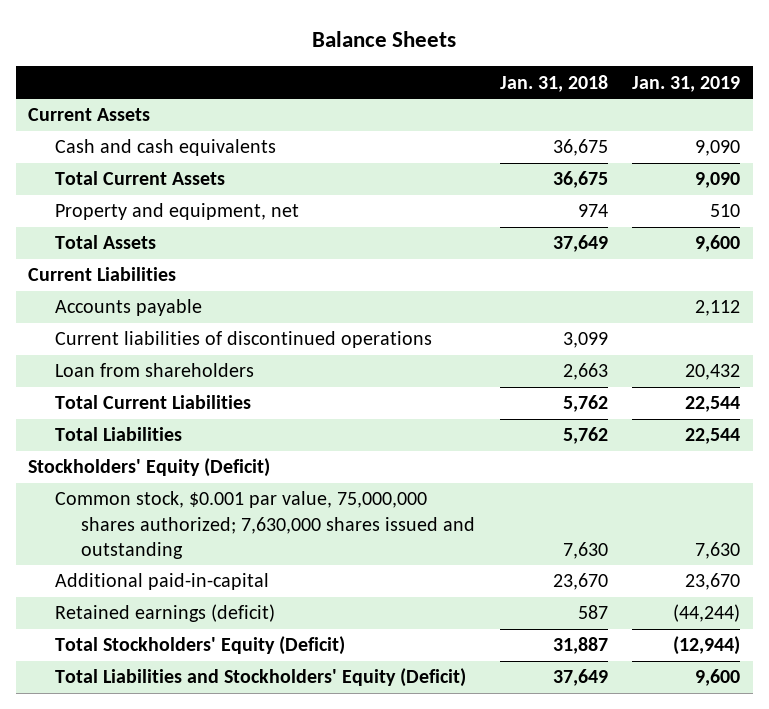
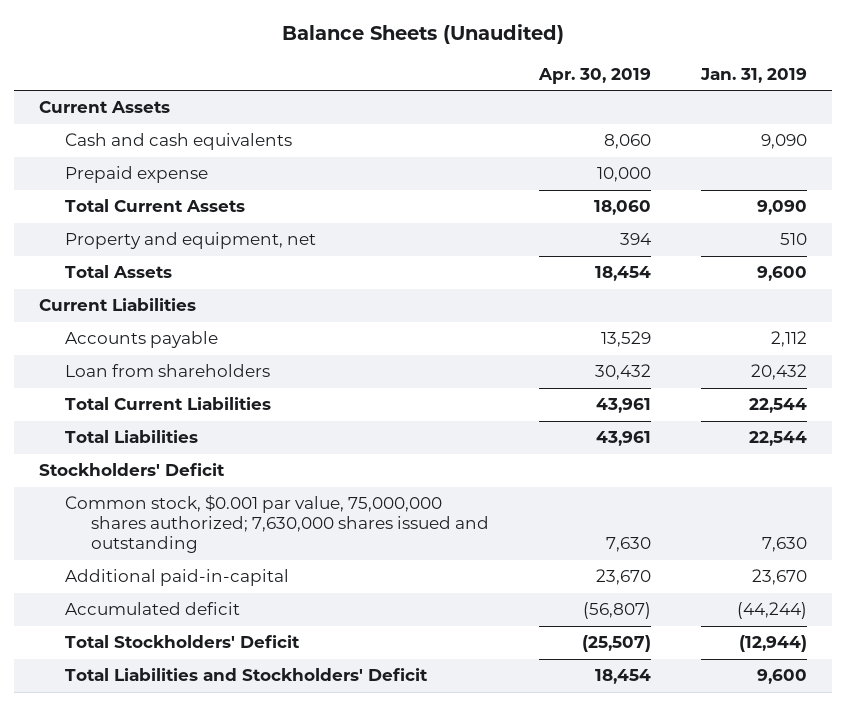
[312,30,457,47] Balance Sheets -> [282,24,565,45] Balance Sheets (Unaudited)
[499,74,608,92] Jan. 31, 2018 -> none
none -> [538,68,652,85] Apr. 30, 2019
none -> [65,166,209,184] Prepaid expense
[54,331,432,349] Current liabilities of discontinued operations -> none
[28,458,271,478] Stockholders' Equity (Deficit) -> [38,463,225,477] Stockholders' Deficit
[54,604,275,623] Retained earnings (deficit) -> [65,602,241,616] Accumulated deficit
[54,636,345,656] Total Stockholders' Equity (Deficit) -> [65,635,301,649] Total Stockholders' Deficit
[54,668,466,688] Total Liabilities and Stockholders' Equity (Deficit) -> [65,668,429,682] Total Liabilities and Stockholders' Deficit

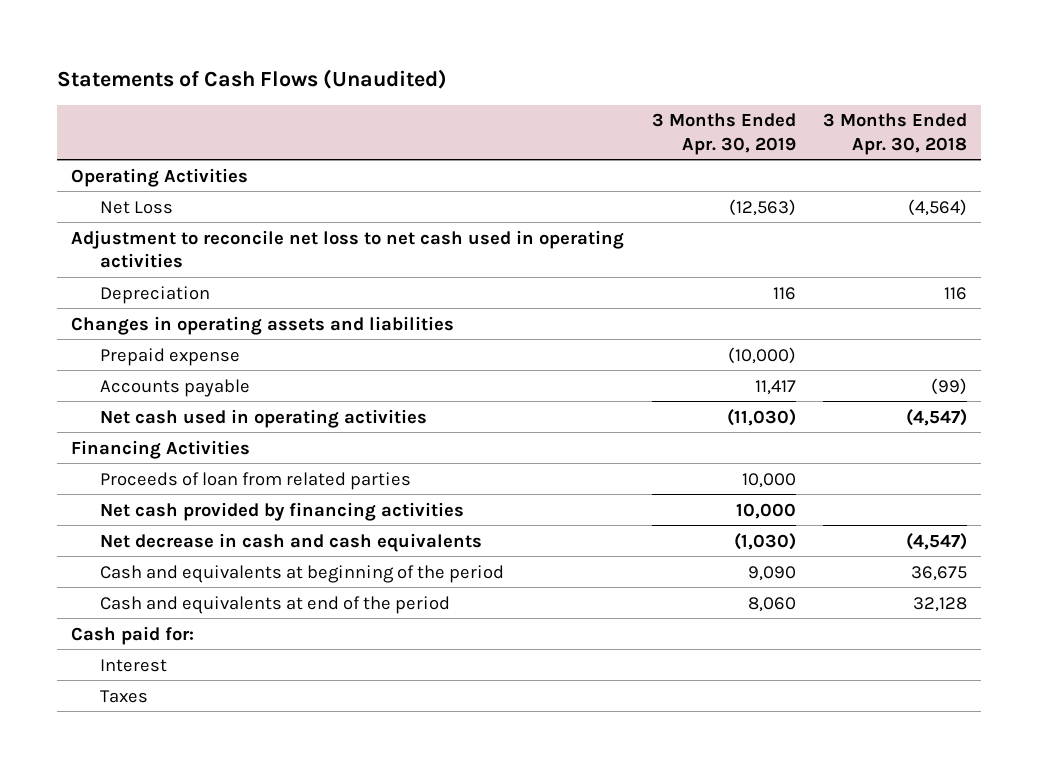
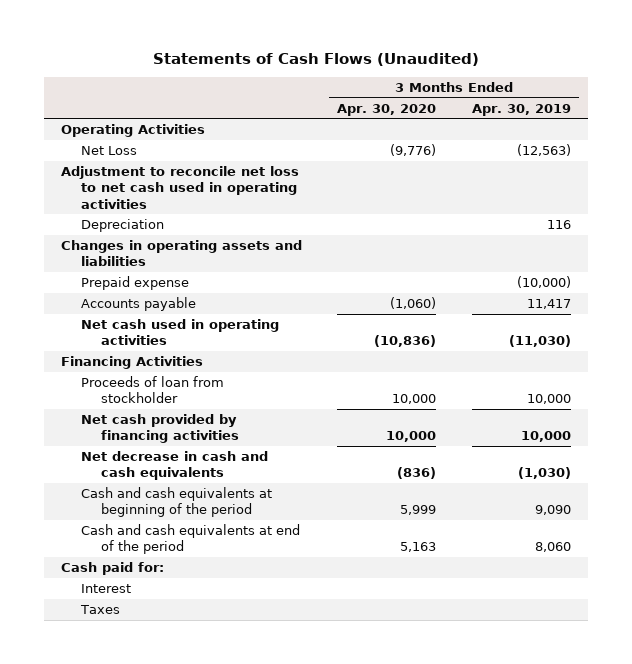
[823,113,968,155] 3 Months Ended Apr. 30, 2018 -> none
none -> [337,103,437,116] Apr. 30, 2020
[100,471,412,490] Proceeds of loan from related parties -> [81,376,225,404] Proceeds of loan from stockholder
[100,564,505,583] Cash and equivalents at beginning of the period -> [81,487,273,518] Cash and cash equivalents at beginning of the period
[100,595,451,614] Cash and equivalents at end of the period -> [81,524,301,555] Cash and cash equivalents at end of the period

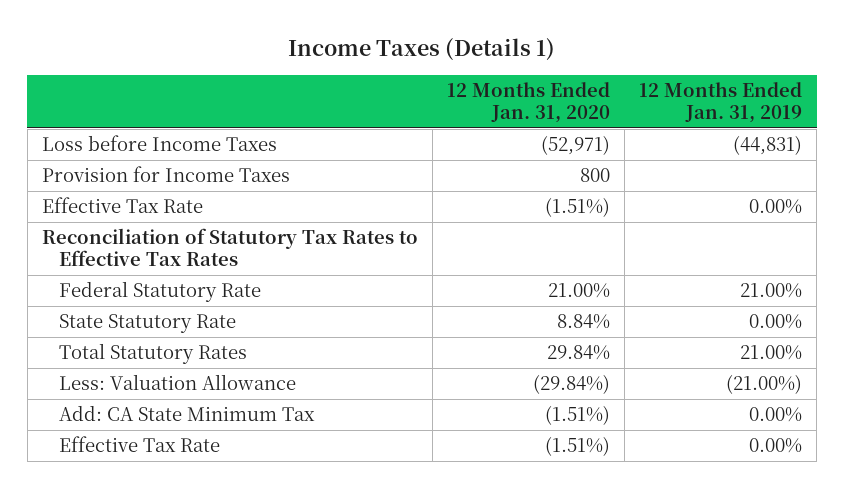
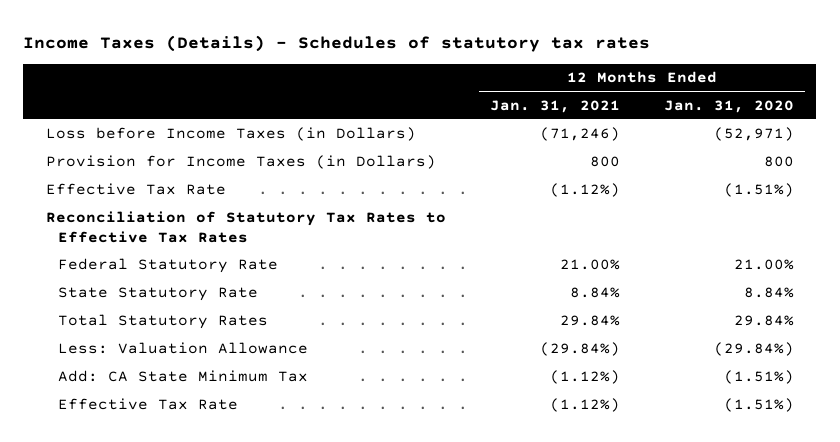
[288,38,556,62] Income Taxes (Details 1) -> [23,34,651,52] Income Taxes (Details) - Schedules of statutory tax rates
[639,82,803,124] 12 Months Ended Jan. 31, 2019 -> none
none -> [489,99,620,113] Jan. 31, 2021
[41,135,277,152] Loss before Income Taxes -> [45,127,416,142] Loss before Income Taxes (in Dollars)
[41,166,290,183] Provision for Income Taxes -> [45,155,436,170] Provision for Income Taxes (in Dollars)

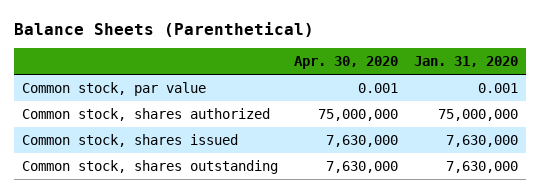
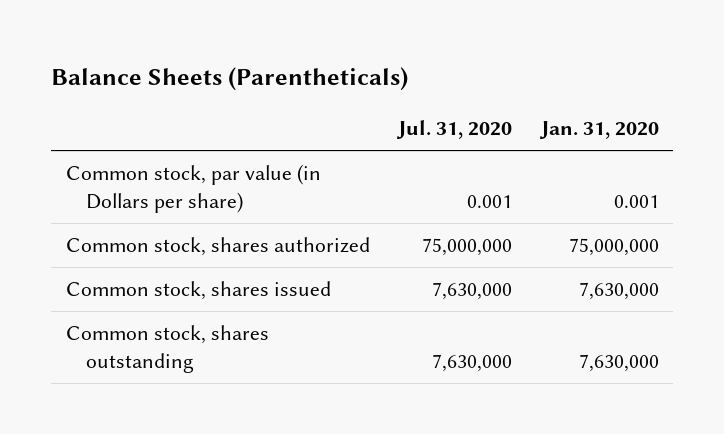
[13,21,314,37] Balance Sheets (Parenthetical) -> [51,66,409,91] Balance Sheets (Parentheticals)
[293,55,398,69] Apr. 30, 2020 -> none
none -> [396,120,513,140] Jul. 31, 2020
[21,81,206,96] Common stock, par value -> [65,164,321,213] Common stock, par value (in Dollars per share)

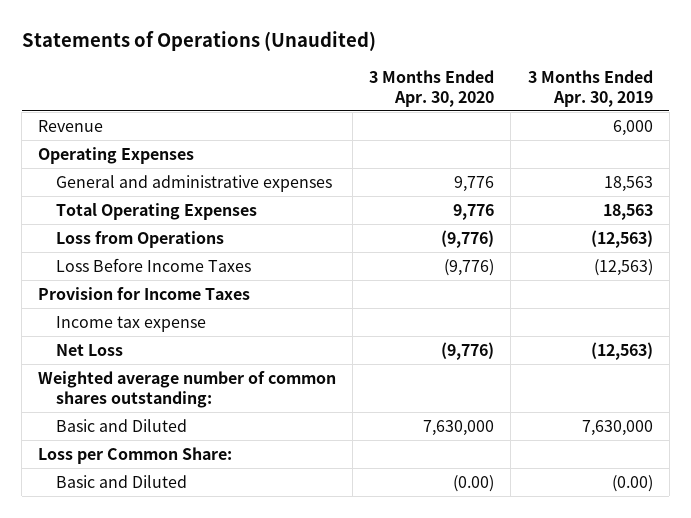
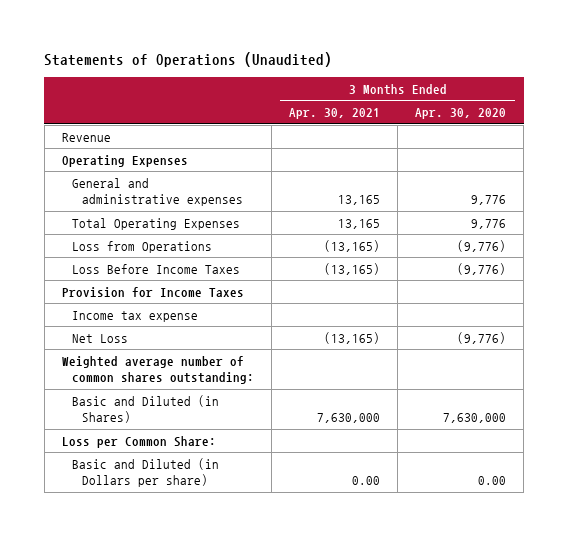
[527,69,653,107] 3 Months Ended Apr. 30, 2019 -> none
none -> [289,108,381,120] Apr. 30, 2021
[56,418,188,432] Basic and Diluted -> [72,394,220,424] Basic and Diluted (in Shares)
[56,474,188,488] Basic and Diluted -> [72,457,220,488] Basic and Diluted (in Dollars per share)
[453,474,495,492] (0.00) -> [478,476,507,486] 0.00

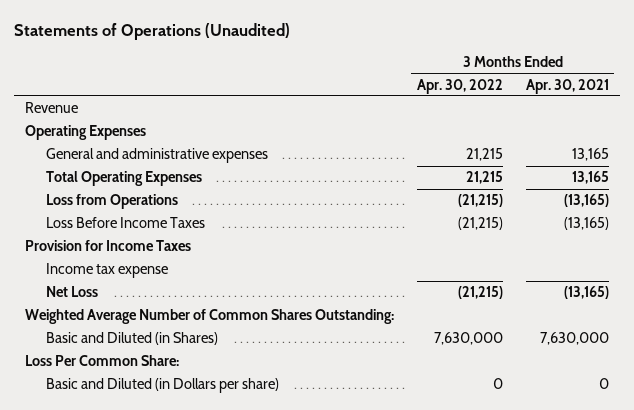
[415,108,507,120] Apr. 30, 2020 -> none
none -> [416,78,503,94] Apr. 30, 2022
[61,355,255,385] Weighted average number of common shares outstanding: -> [24,309,394,325] Weighted Average Number of Common Shares Outstanding:
[61,435,216,448] Loss per Common Share: -> [24,355,179,367] Loss Per Common Share:
[352,476,381,486] 0.00 -> [598,378,609,390] 0

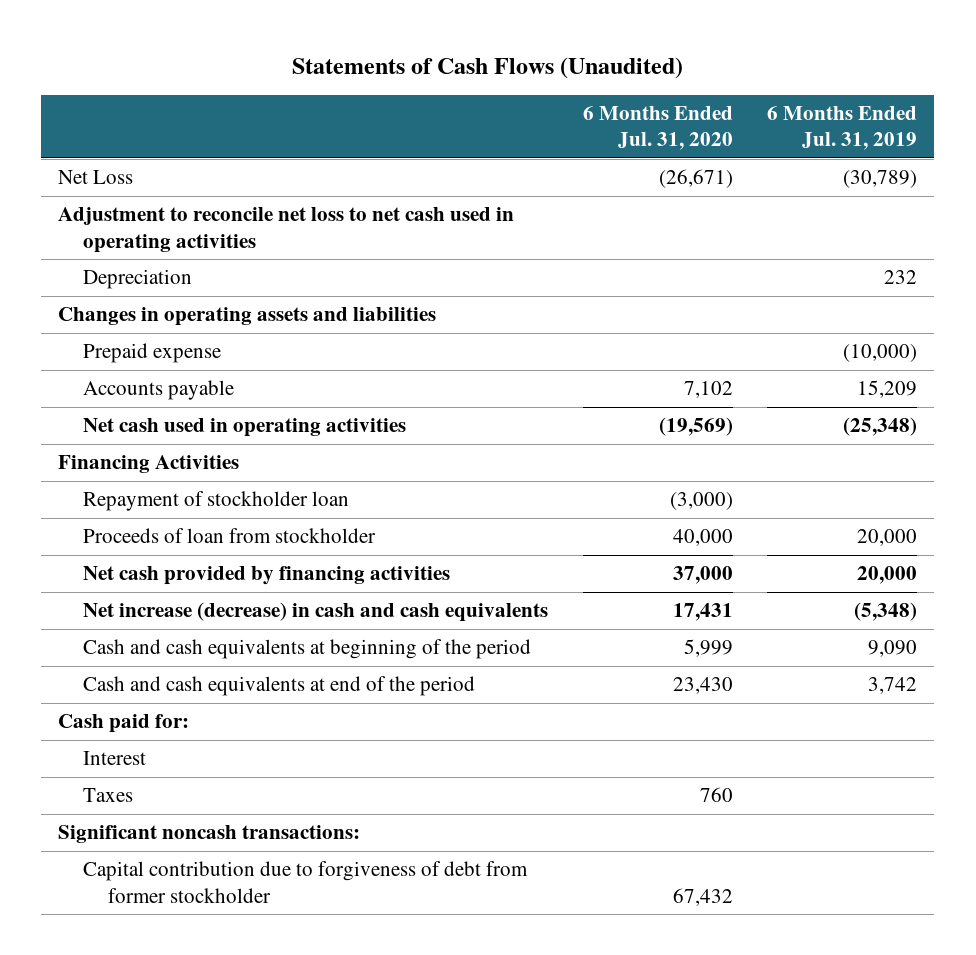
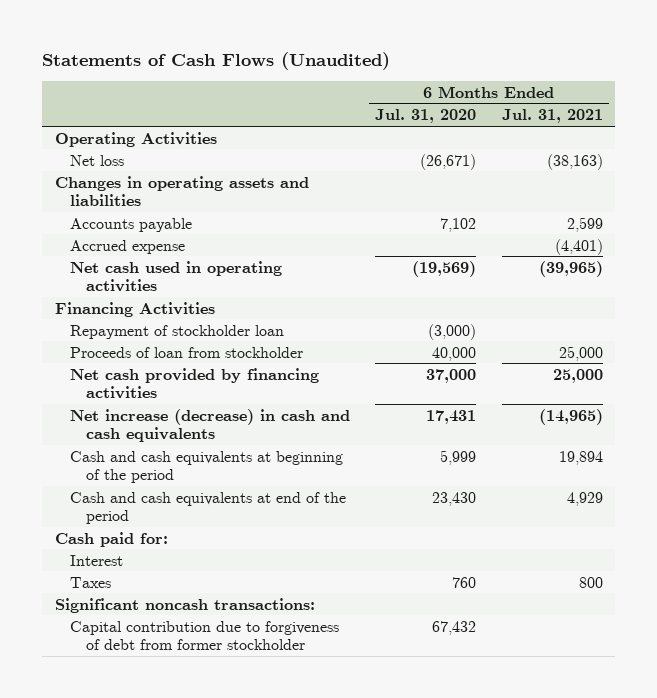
[767,106,918,151] 6 Months Ended Jul. 31, 2019 -> none
none -> [501,109,603,124] Jul. 31, 2021
[58,207,515,253] Adjustment to reconcile net loss to net cash used in operating activities -> none
[83,269,193,290] Depreciation -> none
none -> [54,131,217,147] Operating Activities
[58,170,134,185] Net Loss -> [70,154,125,166] Net loss
[83,343,222,364] Prepaid expense -> none
none -> [70,239,186,254] Accrued expense

